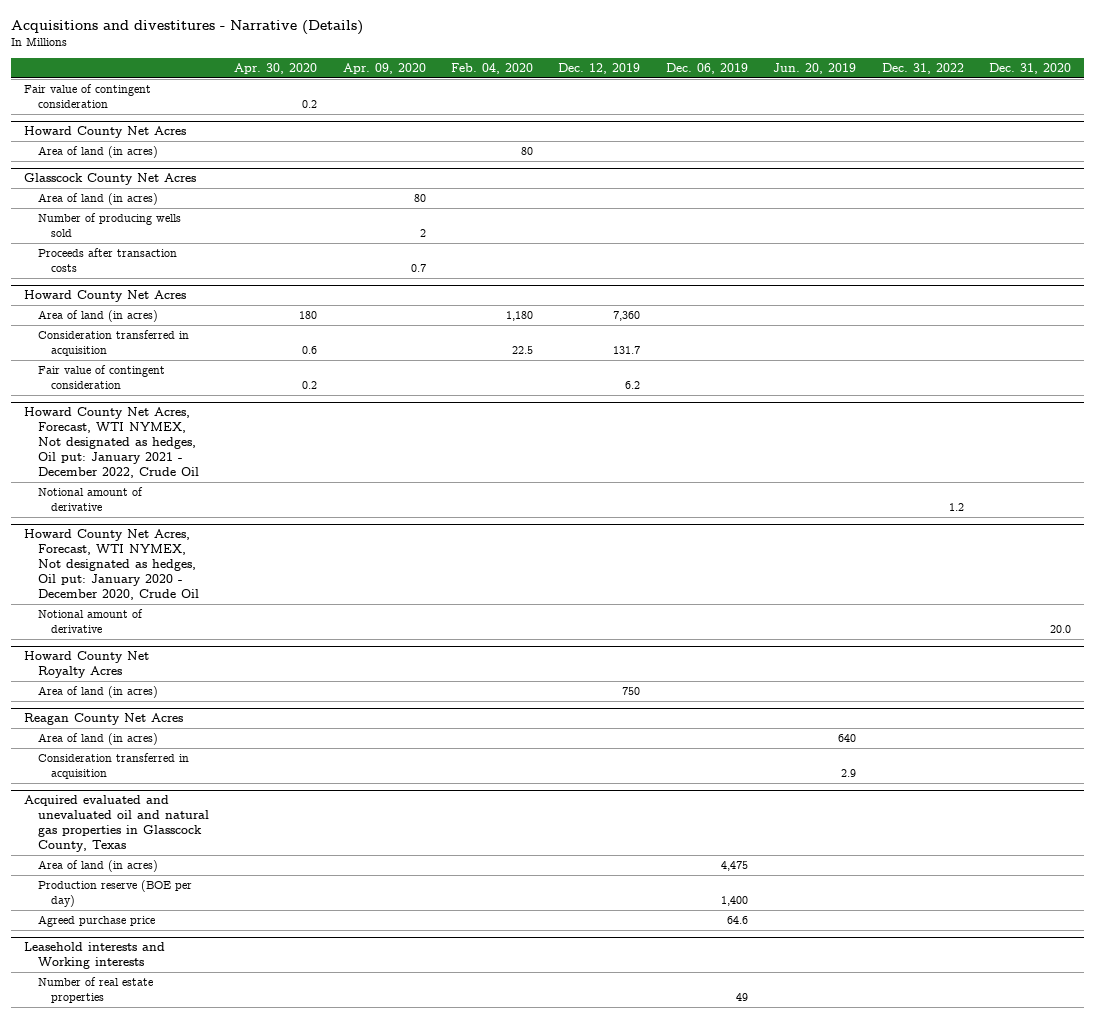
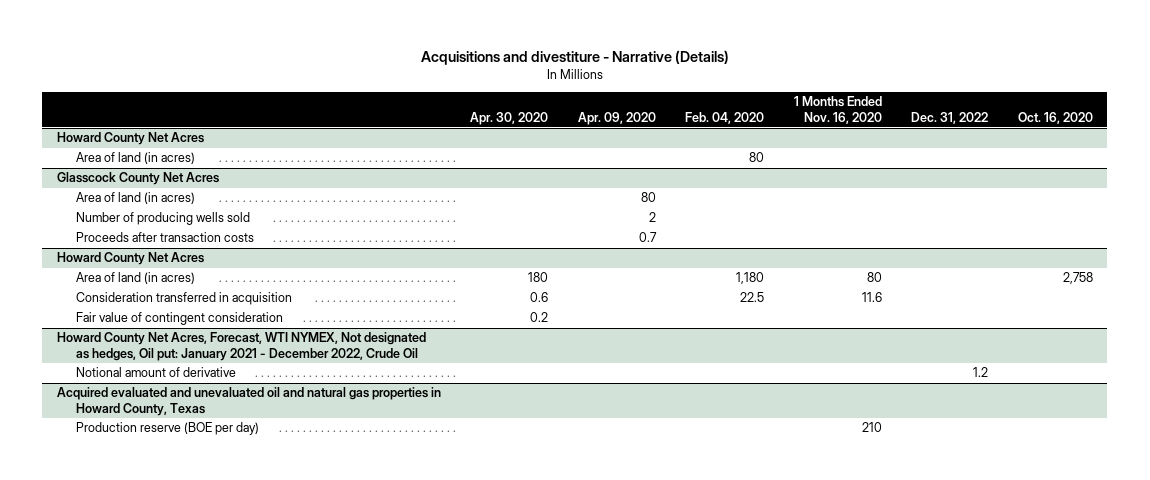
[11,19,364,35] Acquisitions and divestitures - Narrative (Details) -> [420,49,729,65] Acquisitions and divestiture - Narrative (Details)
[558,63,641,75] Dec. 12, 2019 -> none
[665,63,748,75] Dec. 06, 2019 -> none
[773,63,857,75] Jun. 20, 2019 -> none
[989,63,1072,75] Dec. 31, 2020 -> none
none -> [793,96,882,124] 1 Months Ended Nov. 16, 2020
none -> [1017,111,1093,124] Oct. 16, 2020
[24,83,152,108] Fair value of contingent consideration -> none
[24,529,199,601] Howard County Net Acres, Forecast, WTI NYMEX, Not designated as hedges, Oil put: January 2020 - December 2020, Crude Oil -> none
[37,608,143,633] Notional amount of derivative -> none
[24,651,150,679] Howard County Net Royalty Acres -> none
[37,685,158,698] Area of land (in acres) -> none
[24,713,184,726] Reagan County Net Acres -> none
[37,732,158,745] Area of land (in acres) -> none
[37,752,189,779] Consideration transferred in acquisition -> none
[24,795,209,853] Acquired evaluated and unevaluated oil and natural gas properties in Glasscock County, Texas -> none
[37,859,158,872] Area of land (in acres) -> none
[37,879,192,907] Production reserve (BOE per day) -> none
[37,914,155,927] Agreed purchase price -> none
[24,942,166,970] Leasehold interests and Working interests -> none
[37,976,153,1003] Number of real estate properties -> none
none -> [57,387,442,416] Acquired evaluated and unevaluated oil and natural gas properties in Howard County, Texas
none -> [76,422,260,436] Production reserve (BOE per day)

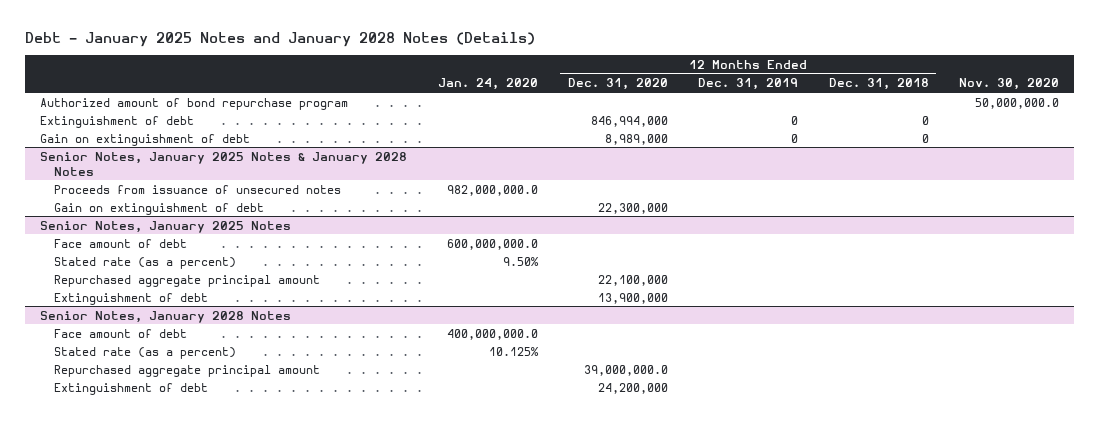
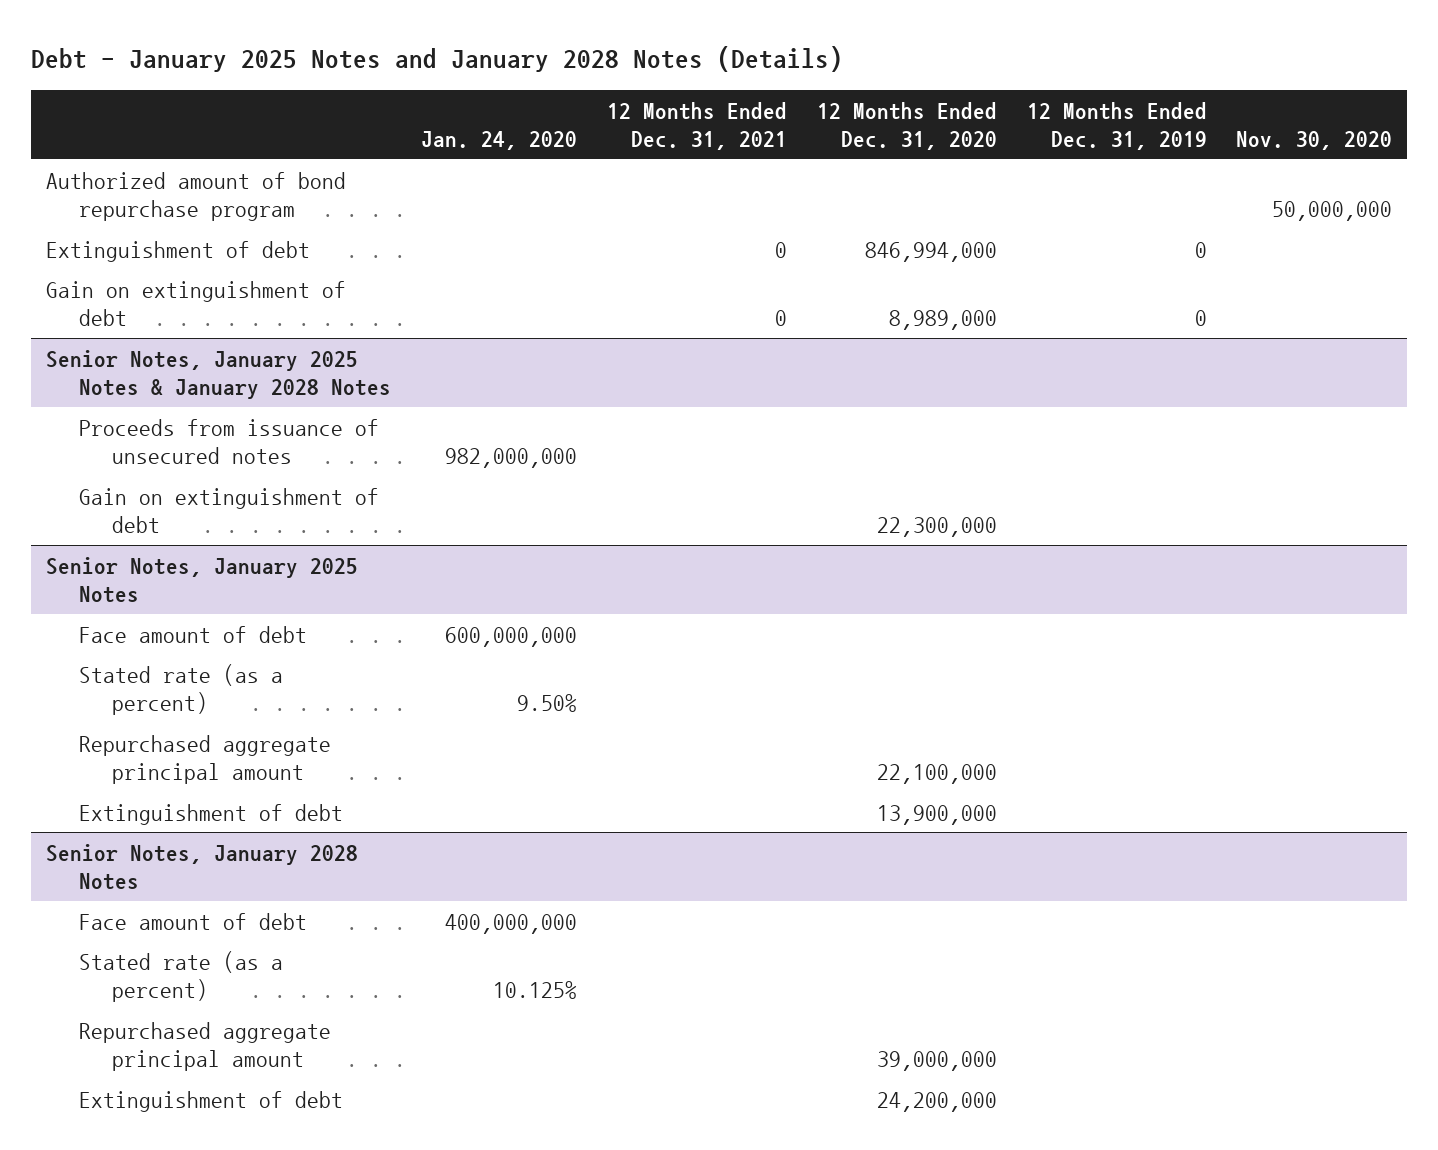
[828,78,929,91] Dec. 31, 2018 -> none
none -> [606,101,787,151] 12 Months Ended Dec. 31, 2021
[974,97,1059,109] 50,000,000.0 -> [1272,201,1393,222] 50,000,000
[446,184,538,196] 982,000,000.0 -> [444,448,577,469] 982,000,000
[446,238,538,250] 600,000,000.0 -> [444,626,577,647] 600,000,000
[446,328,538,340] 400,000,000.0 -> [444,913,577,934] 400,000,000
[584,364,669,376] 39,000,000.0 -> [876,1051,997,1072] 39,000,000

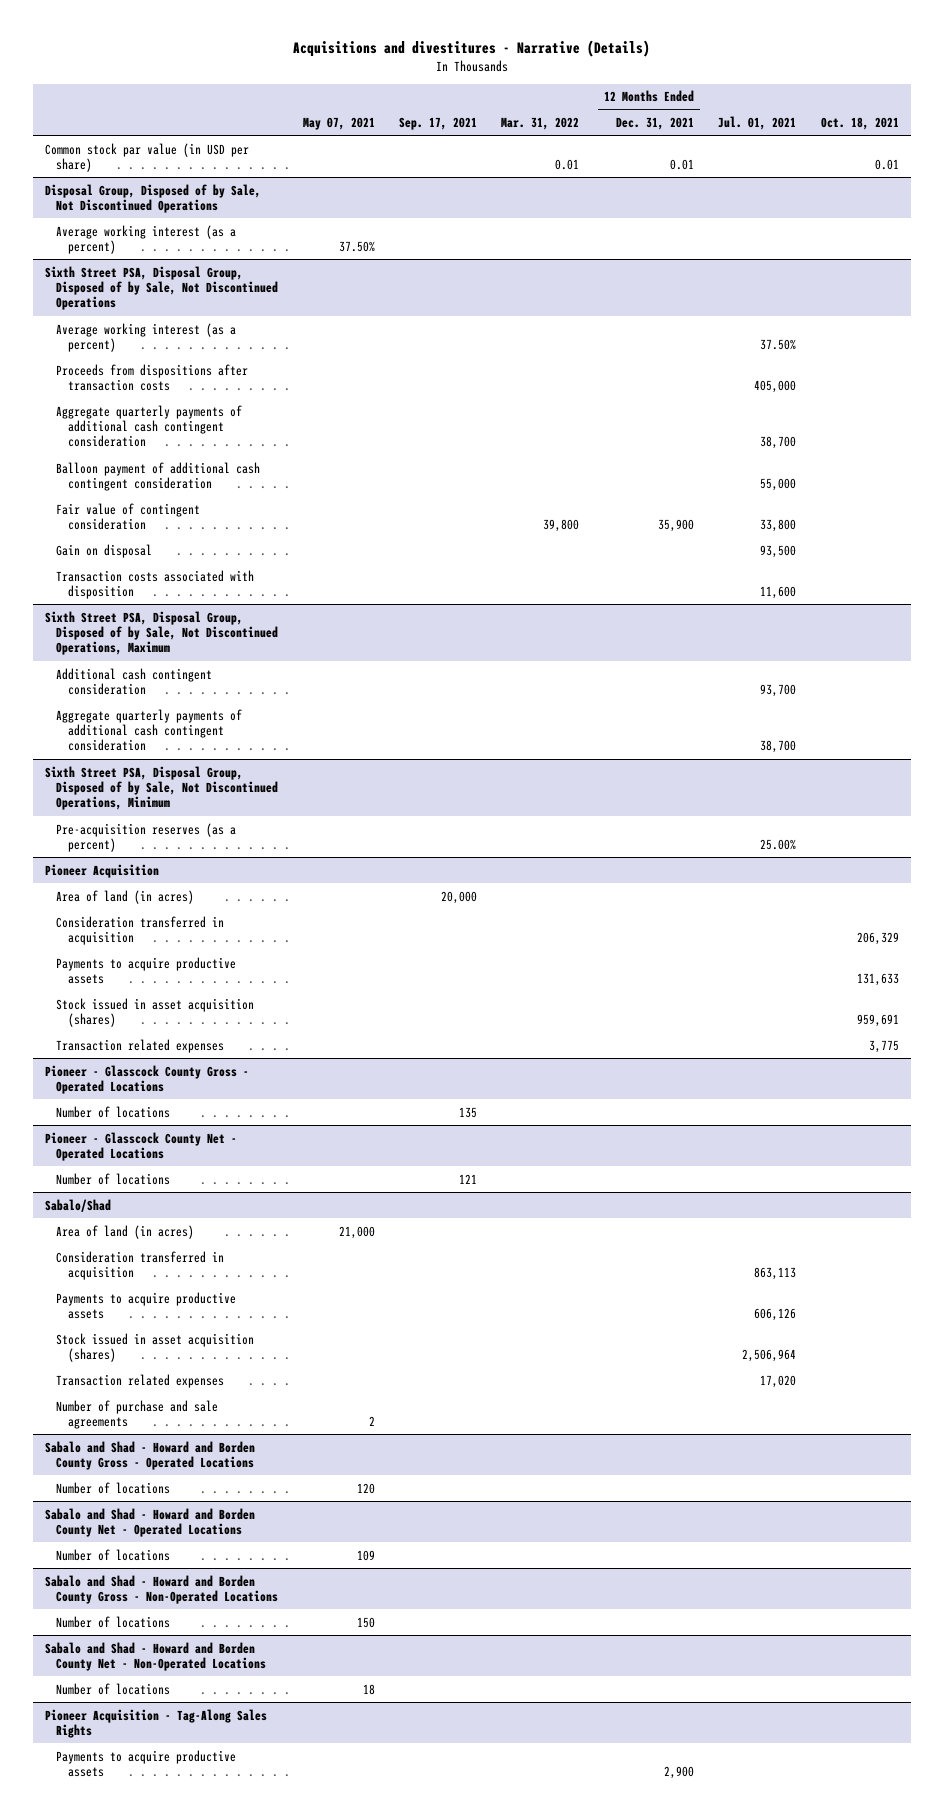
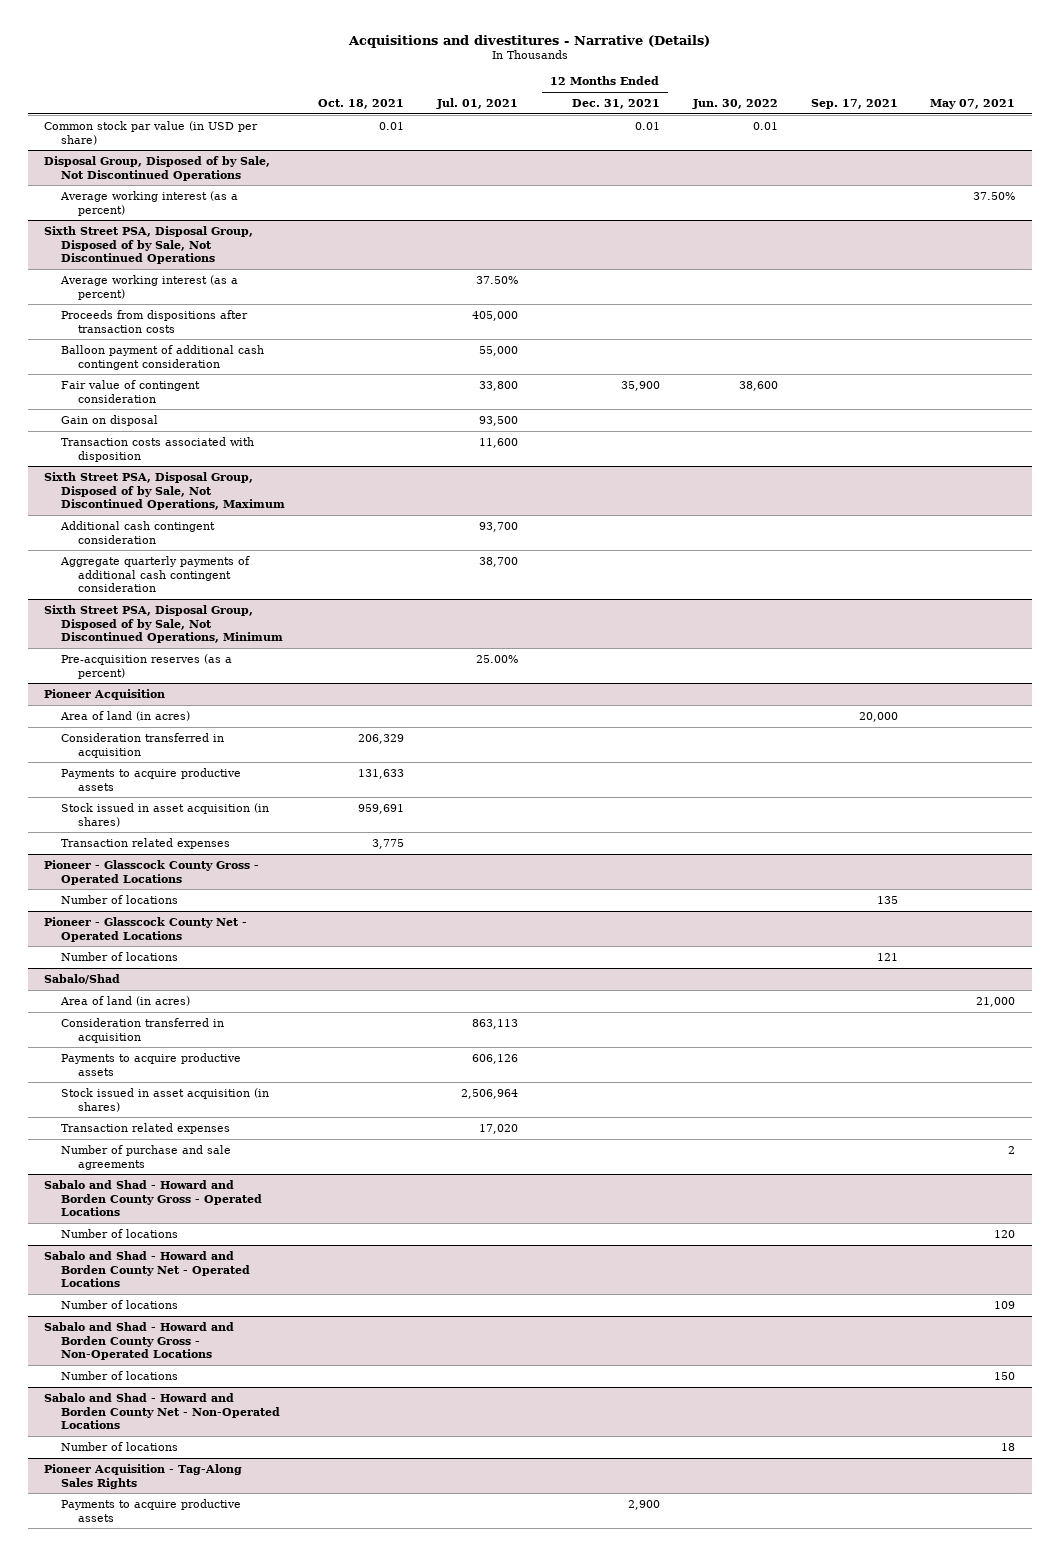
[501,117,580,131] Mar. 31, 2022 -> none
none -> [691,98,778,109] Jun. 30, 2022
[56,404,243,448] Aggregate quarterly payments of additional cash contingent consideration -> none
[56,997,255,1028] Stock issued in asset acquisition (shares) -> [60,802,269,827] Stock issued in asset acquisition (in shares)
[56,1332,255,1363] Stock issued in asset acquisition (shares) -> [60,1087,269,1112] Stock issued in asset acquisition (in shares)

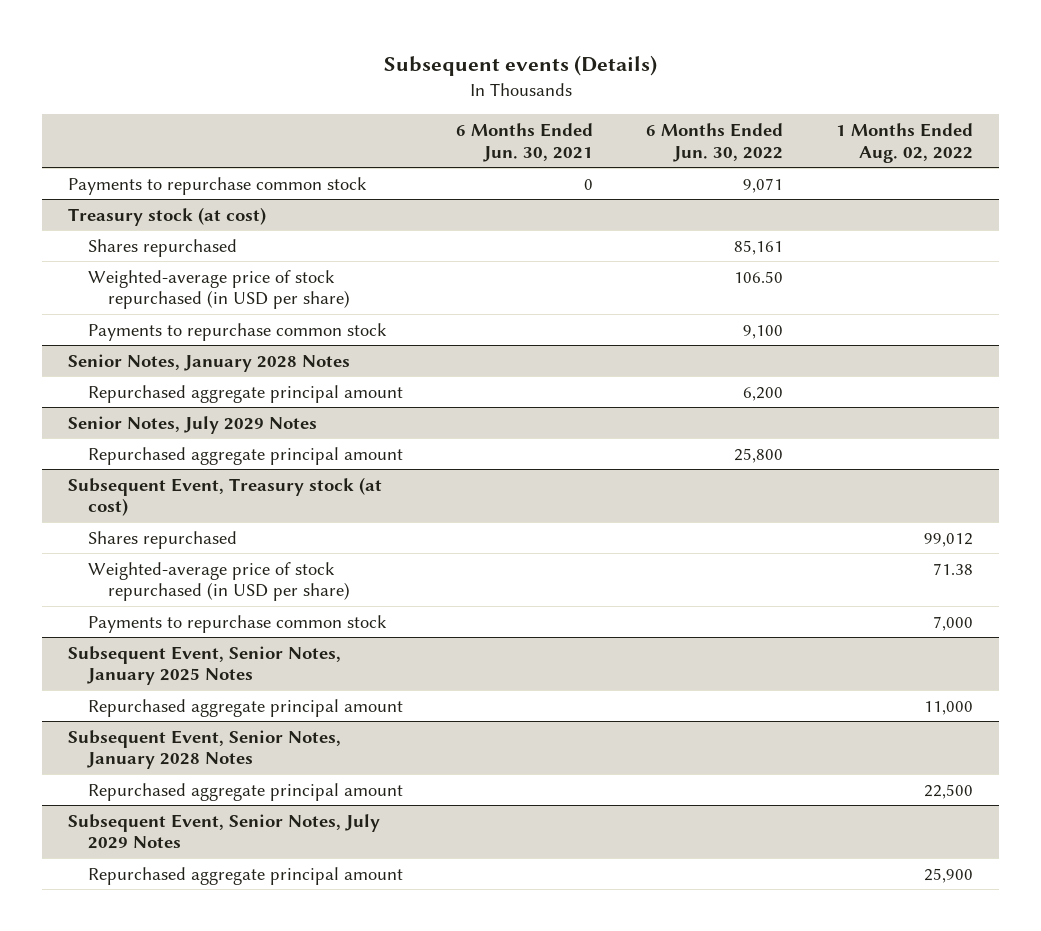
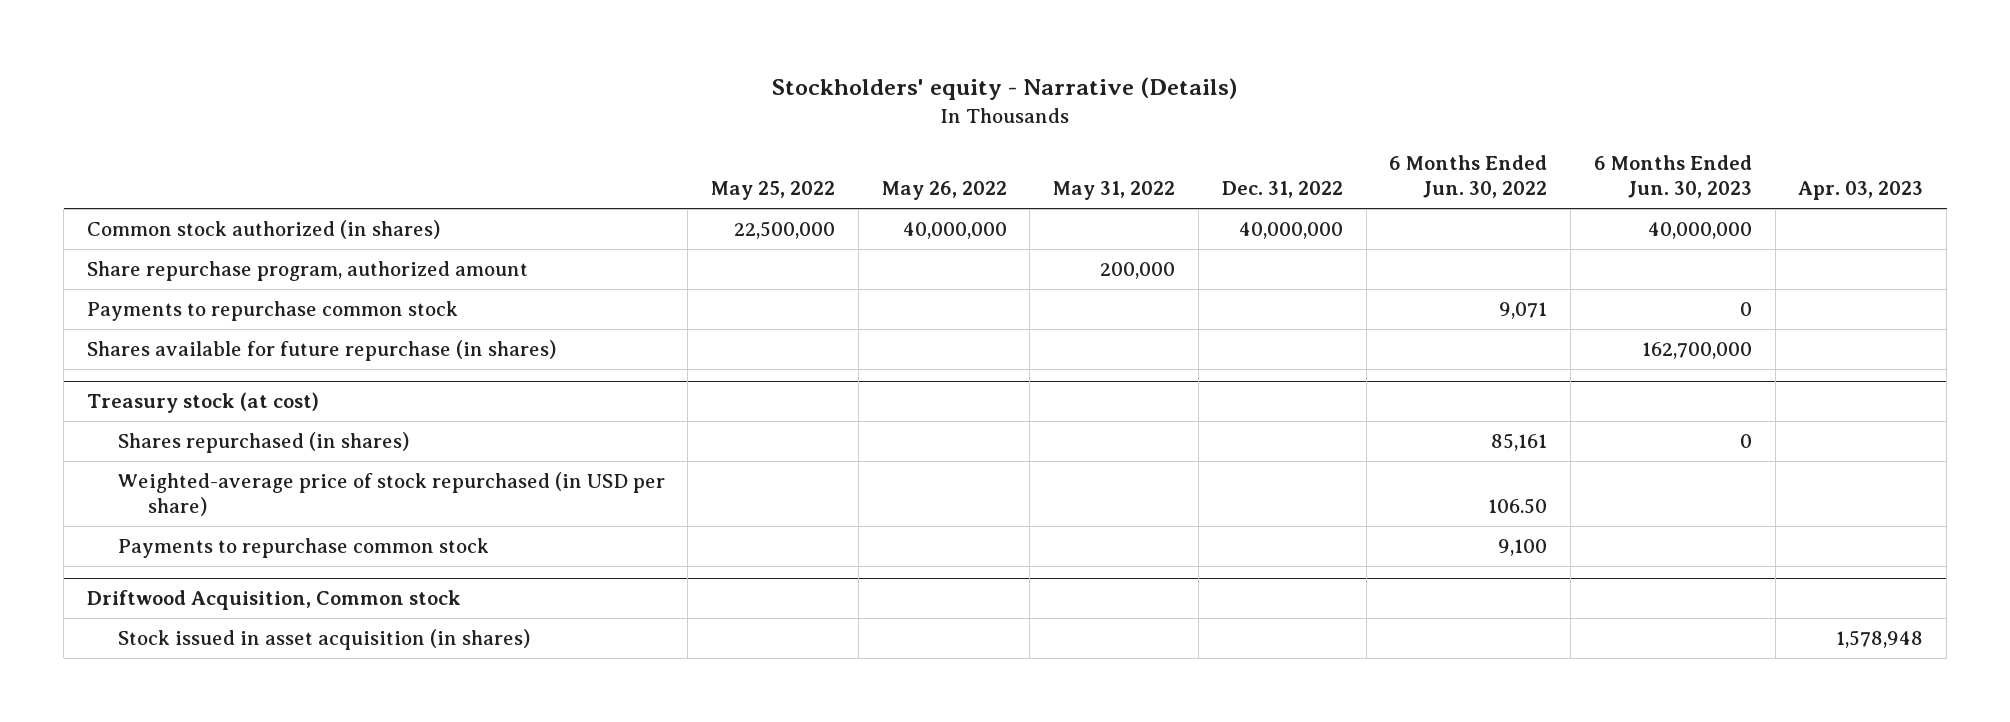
[383,54,657,76] Subsequent events (Details) -> [772,77,1238,101] Stockholders' equity - Narrative (Details)
[456,122,594,162] 6 Months Ended Jun. 30, 2021 -> none
[835,122,973,163] 1 Months Ended Aug. 02, 2022 -> none
none -> [711,181,836,201] May 25, 2022
none -> [881,181,1007,201] May 26, 2022
none -> [1053,181,1176,201] May 31, 2022
none -> [1221,181,1343,199] Dec. 31, 2022
none -> [1593,155,1752,199] 6 Months Ended Jun. 30, 2023
none -> [1798,181,1924,201] Apr. 03, 2023
none -> [87,219,441,239] Common stock authorized (in shares)
none -> [87,260,529,281] Share repurchase program, authorized amount
none -> [87,339,557,361] Shares available for future repurchase (in shares)
[88,238,238,257] Shares repurchased -> [117,431,409,453] Shares repurchased (in shares)
[68,353,351,372] Senior Notes, January 2028 Notes -> none
[88,384,404,403] Repurchased aggregate principal amount -> none
[68,415,318,434] Senior Notes, July 2029 Notes -> none
[88,446,404,465] Repurchased aggregate principal amount -> none
[68,476,383,517] Subsequent Event, Treasury stock (at cost) -> none
[88,530,238,549] Shares repurchased -> none
[88,561,351,602] Weighted-average price of stock repurchased (in USD per share) -> none
[88,614,388,633] Payments to repurchase common stock -> none
[68,645,342,686] Subsequent Event, Senior Notes, January 2025 Notes -> none
[88,698,404,717] Repurchased aggregate principal amount -> none
[68,729,342,770] Subsequent Event, Senior Notes, January 2028 Notes -> none
[88,782,404,801] Repurchased aggregate principal amount -> none
[68,813,381,850] Subsequent Event, Senior Notes, July 2029 Notes -> none
[88,866,404,885] Repurchased aggregate principal amount -> none
none -> [87,590,462,611] Driftwood Acquisition, Common stock
none -> [117,628,530,650] Stock issued in asset acquisition (in shares)

